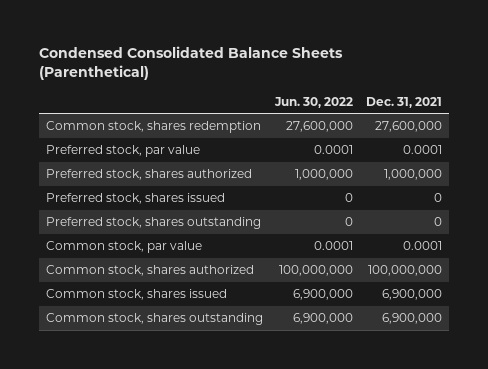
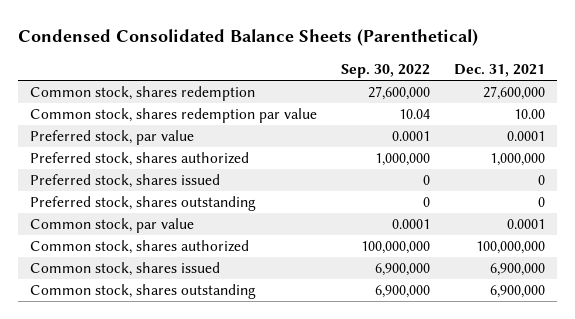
[274,96,354,108] Jun. 30, 2022 -> none
none -> [340,63,430,78] Sep. 30, 2022
none -> [29,108,317,124] Common stock, shares redemption par value

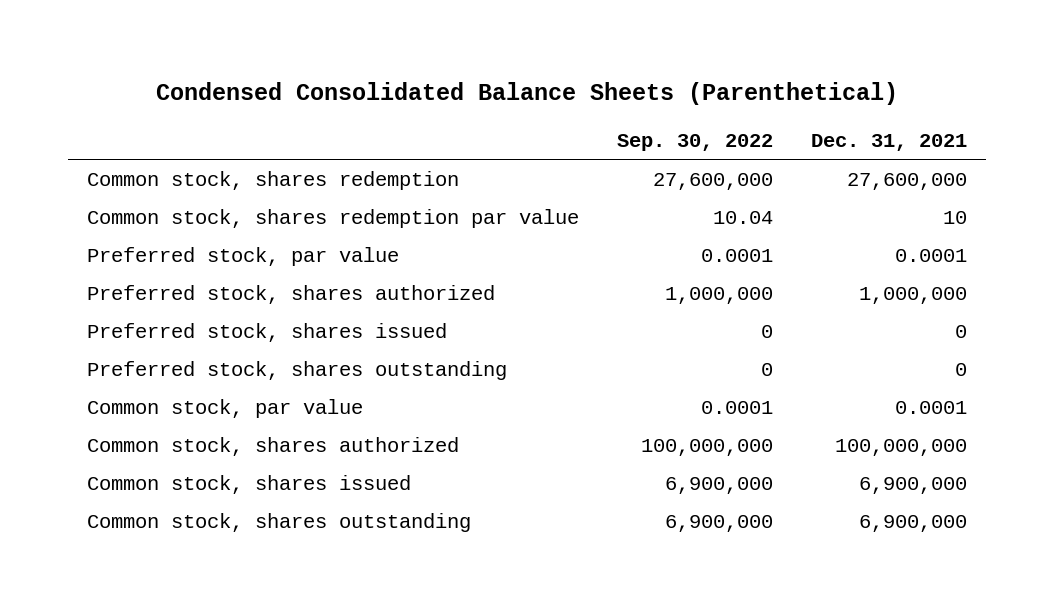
[513,109,545,120] 10.00 -> [943,210,968,224] 10

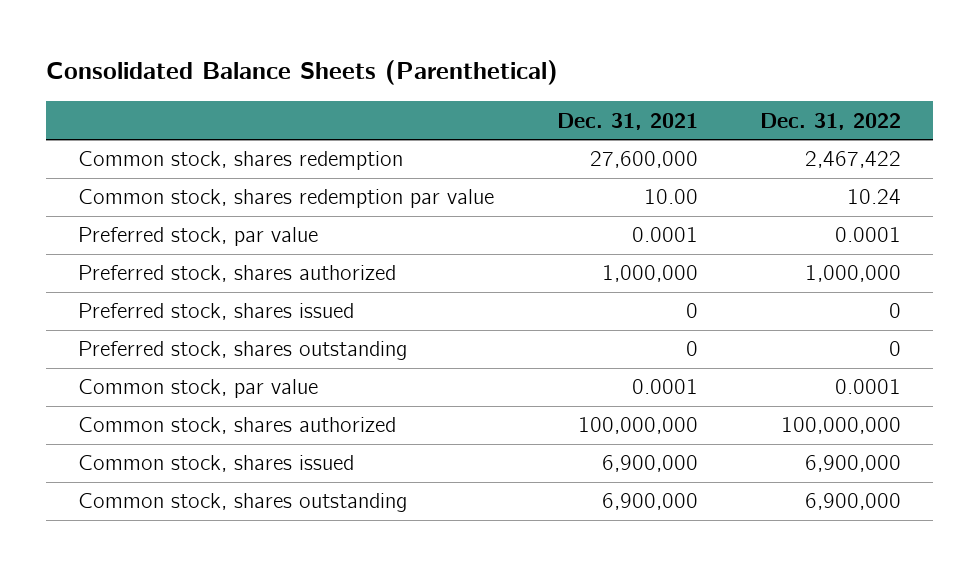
[156,82,899,106] Condensed Consolidated Balance Sheets (Parenthetical) -> [46,60,559,86] Consolidated Balance Sheets (Parenthetical)
[617,133,774,151] Sep. 30, 2022 -> none
none -> [760,112,902,130] Dec. 31, 2022
[943,210,968,224] 10 -> [643,189,698,205] 10.00

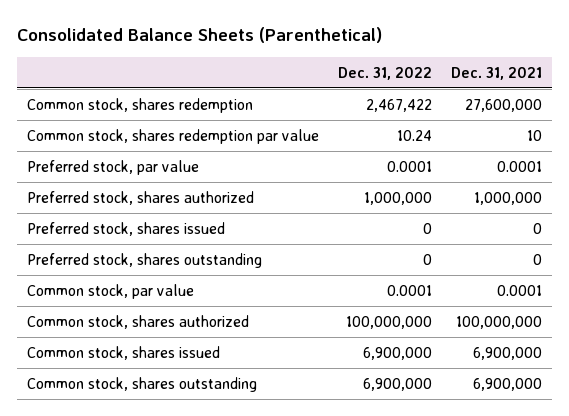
[643,189,698,205] 10.00 -> [527,129,543,141] 10

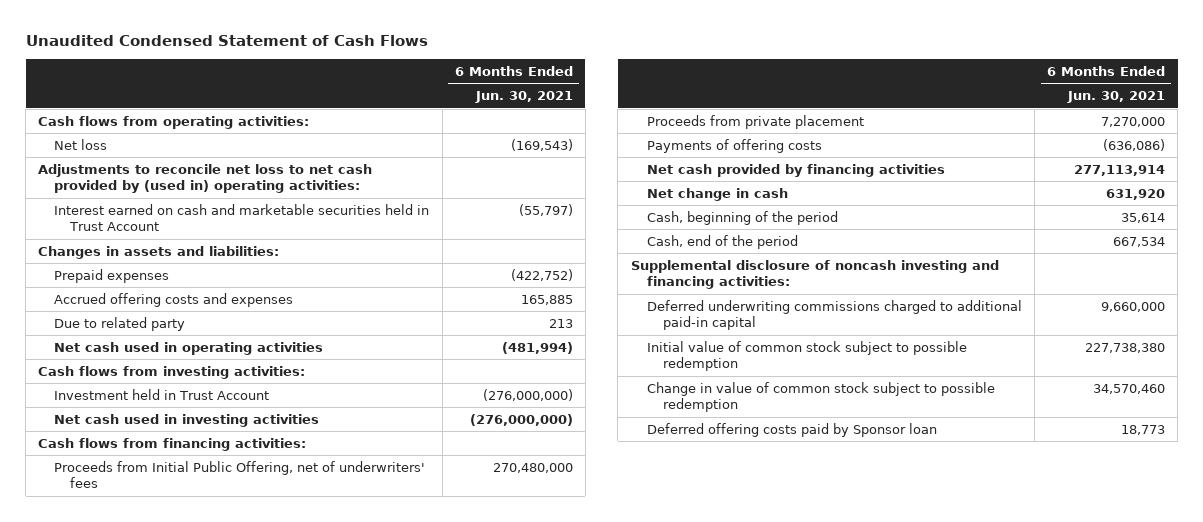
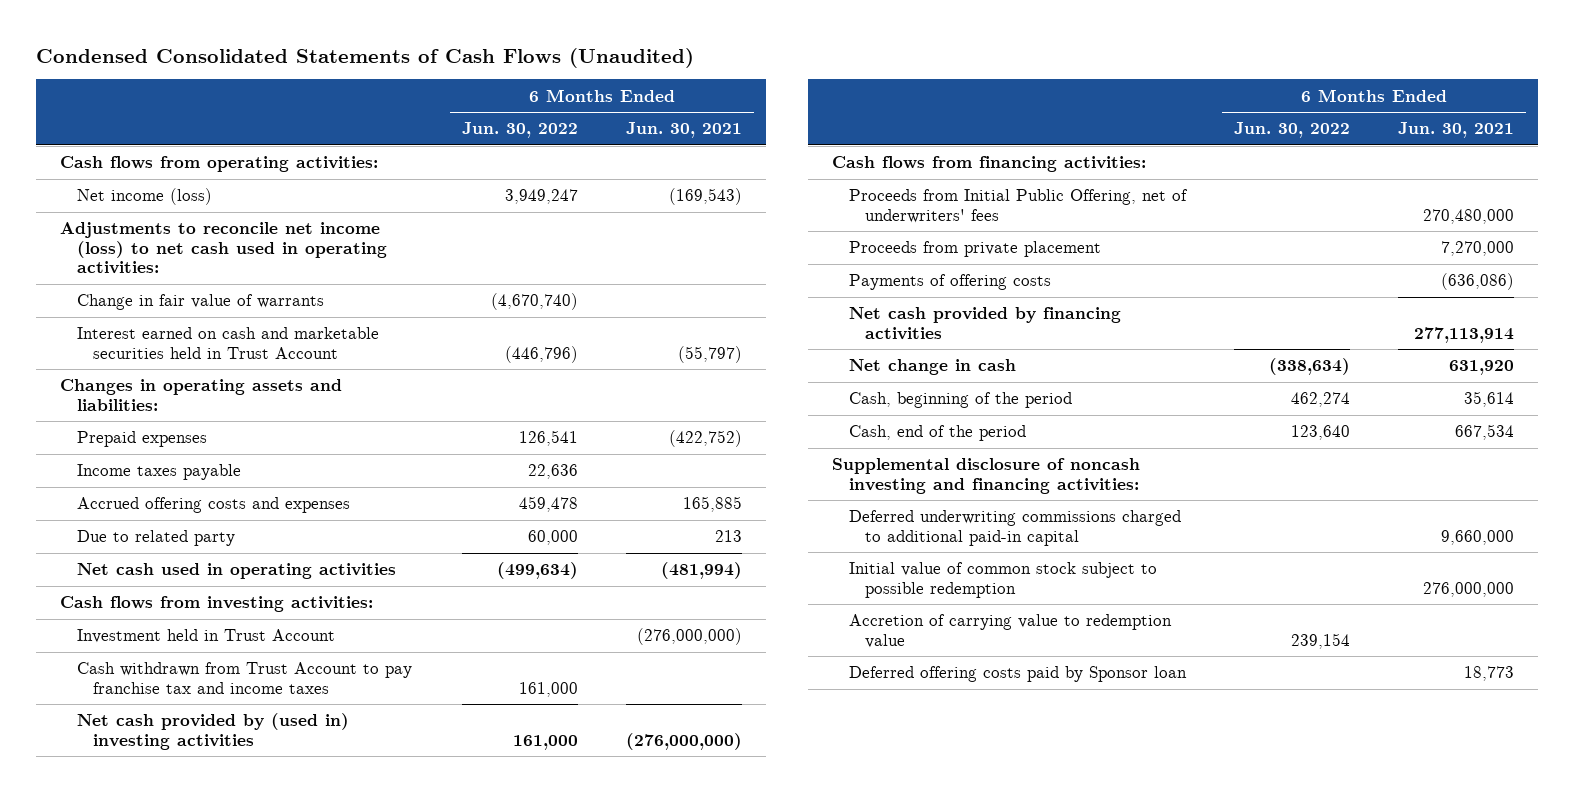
[25,34,428,46] Unaudited Condensed Statement of Cash Flows -> [36,47,695,68] Condensed Consolidated Statements of Cash Flows (Unaudited)
none -> [461,122,578,139] Jun. 30, 2022
[54,138,108,150] Net loss -> [76,188,212,206] Net income (loss)
[38,163,373,194] Adjustments to reconcile net loss to net cash provided by (used in) operating activities: -> [60,222,387,275] Adjustments to reconcile net income (loss) to net cash used in operating activities:
none -> [76,294,324,311] Change in fair value of warrants
[38,245,280,259] Changes in assets and liabilities: -> [60,379,343,411] Changes in operating assets and liabilities:
none -> [76,464,241,481] Income taxes payable
none -> [76,662,412,694] Cash withdrawn from Trust Account to pay franchise tax and income taxes
[54,413,320,427] Net cash used in investing activities -> [76,713,349,750] Net cash provided by (used in) investing activities
[646,381,995,413] Change in value of common stock subject to possible redemption -> none
[1084,342,1165,353] 227,738,380 -> [1423,581,1515,597] 276,000,000
none -> [848,614,1172,648] Accretion of carrying value to redemption value

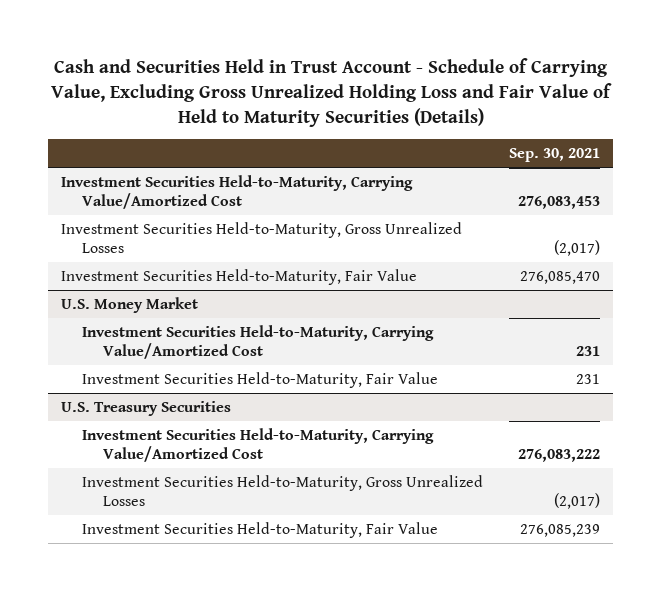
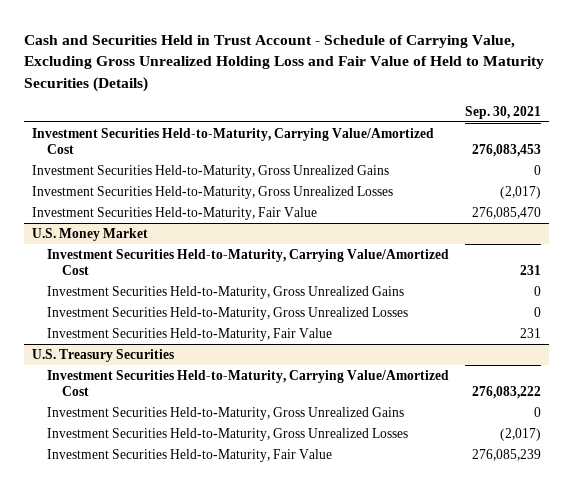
none -> [32,164,390,178] Investment Securities Held-to-Maturity, Gross Unrealized Gains
none -> [47,285,405,299] Investment Securities Held-to-Maturity, Gross Unrealized Gains
none -> [47,306,409,320] Investment Securities Held-to-Maturity, Gross Unrealized Losses
none -> [47,406,405,420] Investment Securities Held-to-Maturity, Gross Unrealized Gains

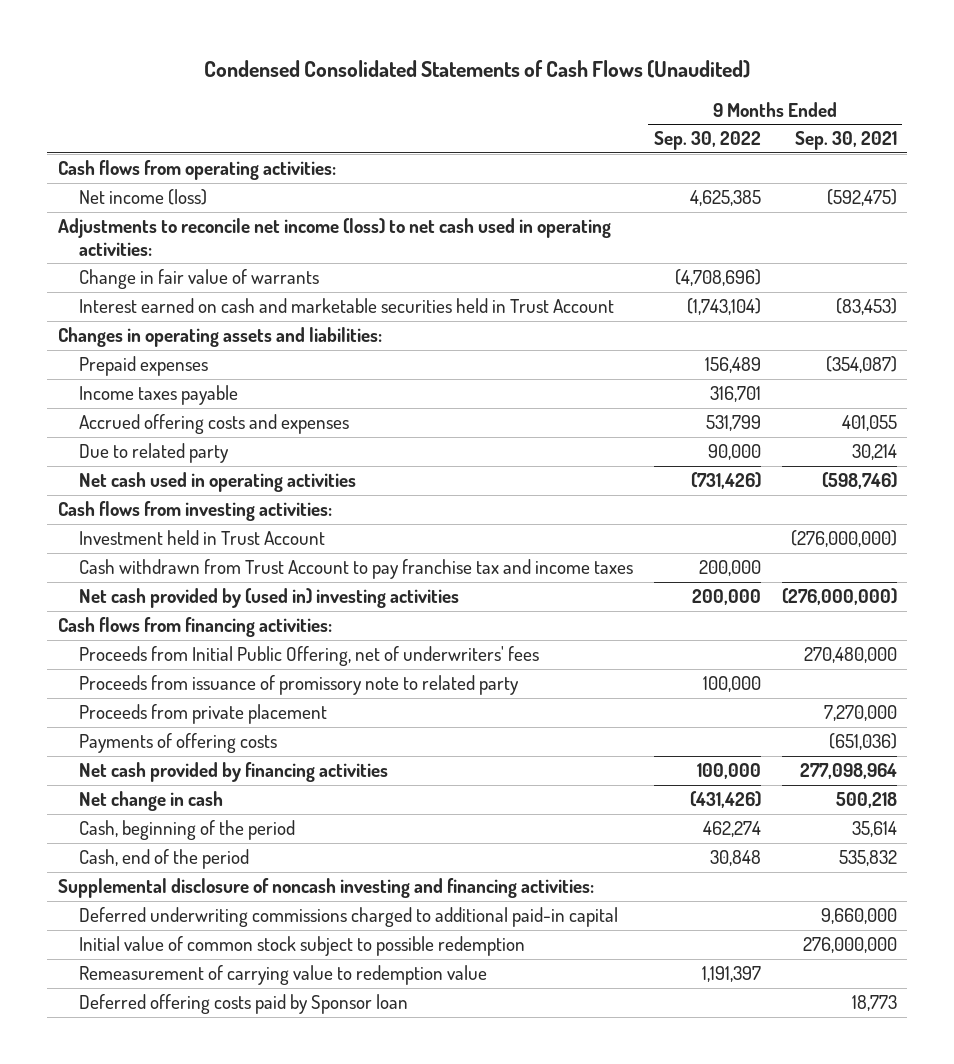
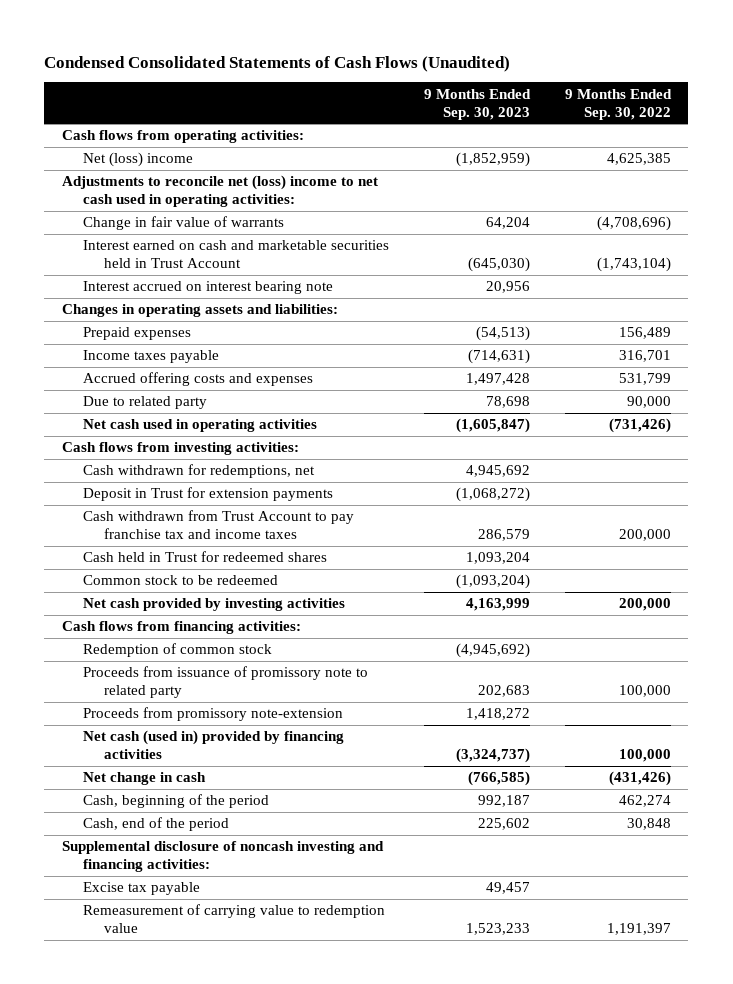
[794,131,897,151] Sep. 30, 2021 -> none
none -> [423,88,531,120] 9 Months Ended Sep. 30, 2023
[78,189,207,206] Net income (loss) -> [83,152,194,168] Net (loss) income
[57,218,611,257] Adjustments to reconcile net income (loss) to net cash used in operating activities: -> [61,175,378,208] Adjustments to reconcile net (loss) income to net cash used in operating activities:
none -> [83,281,334,295] Interest accrued on interest bearing note
[78,530,325,546] Investment held in Trust Account -> none
none -> [83,464,316,479] Cash withdrawn for redemptions, net
none -> [83,487,334,502] Deposit in Trust for extension payments
none -> [83,551,328,563] Cash held in Trust for redeemed shares
none -> [83,575,279,586] Common stock to be redeemed
[78,588,459,609] Net cash provided by (used in) investing activities -> [83,598,346,612] Net cash provided by investing activities
[78,646,539,667] Proceeds from Initial Public Offering, net of underwriters' fees -> none
none -> [83,643,273,658] Redemption of common stock
[78,704,327,725] Proceeds from private placement -> none
[78,733,277,754] Payments of offering costs -> none
none -> [83,707,344,722] Proceeds from promissory note-extension
[78,762,388,783] Net cash provided by financing activities -> [83,730,345,760] Net cash (used in) provided by financing activities
[78,907,618,928] Deferred underwriting commissions charged to additional paid-in capital -> none
[78,936,525,957] Initial value of common stock subject to possible redemption -> none
none -> [83,882,201,896] Excise tax payable
[78,994,408,1015] Deferred offering costs paid by Sponsor loan -> none

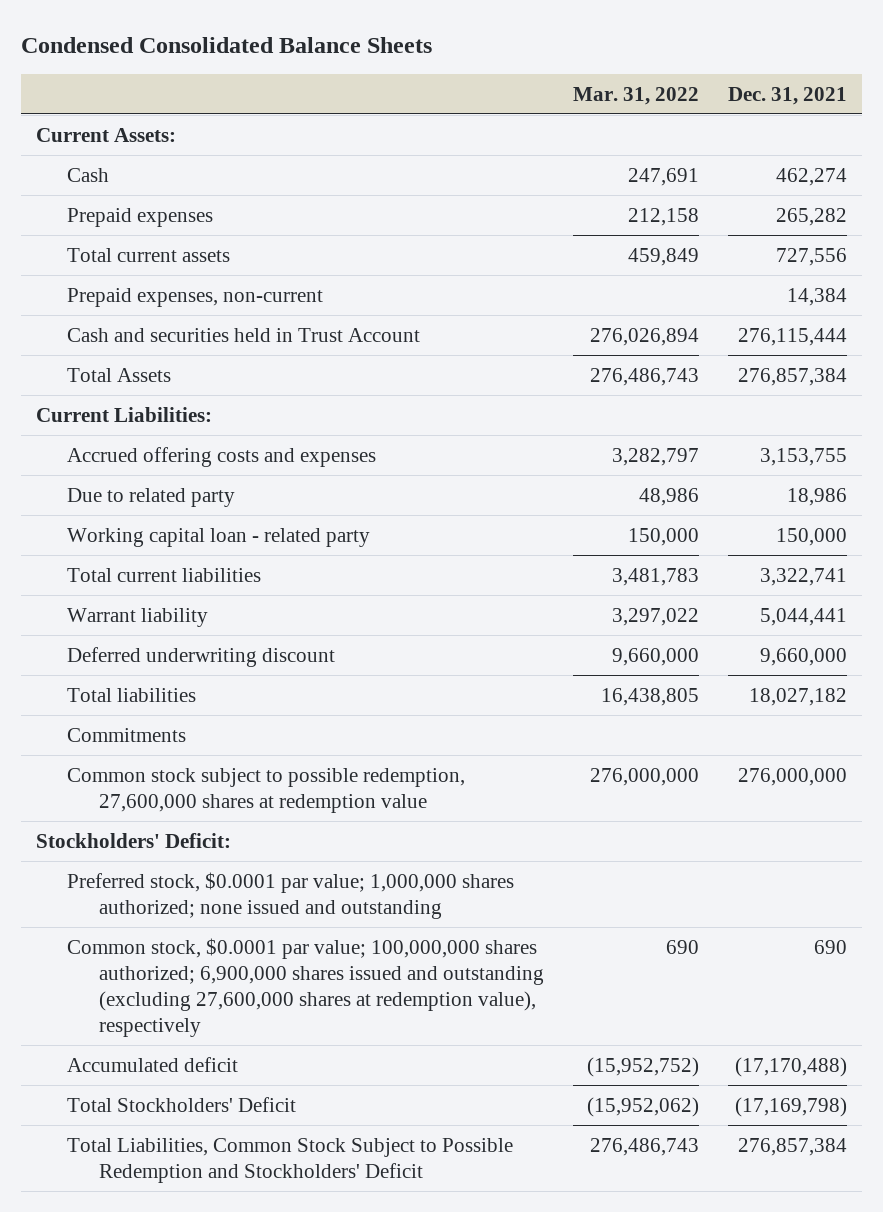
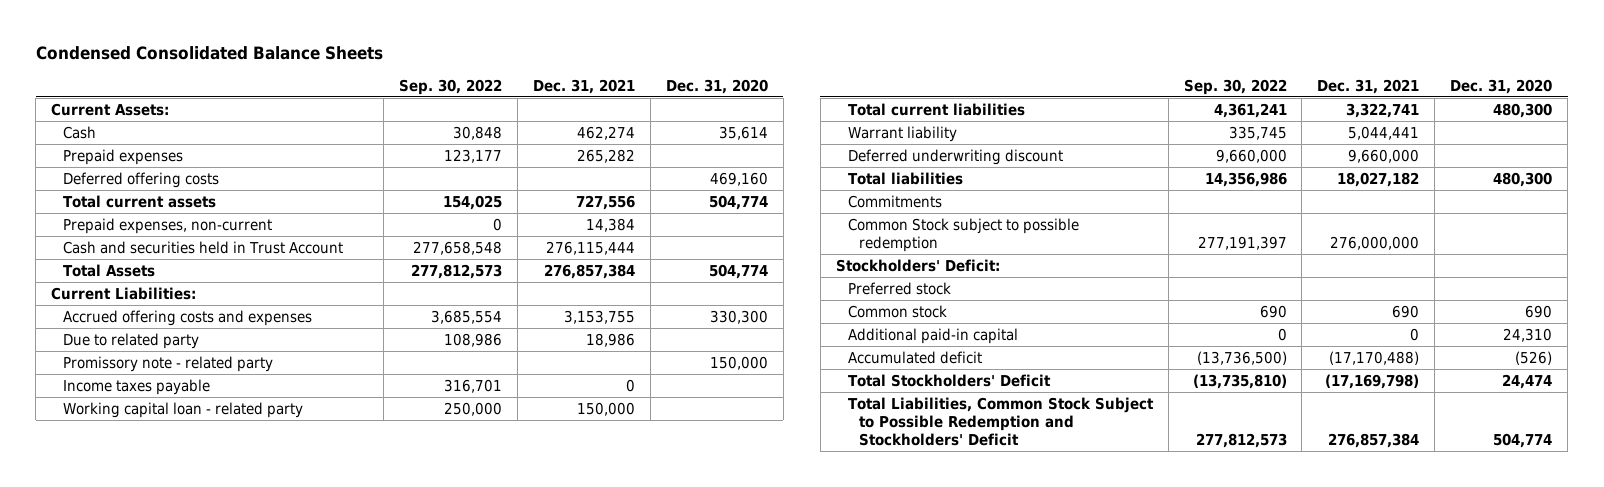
[573,86,700,105] Mar. 31, 2022 -> none
none -> [399,78,503,95] Sep. 30, 2022
none -> [665,78,768,94] Dec. 31, 2020
none -> [63,171,220,188] Deferred offering costs
none -> [63,355,274,372] Promissory note - related party
none -> [63,378,211,395] Income taxes payable
[67,767,466,813] Common stock subject to possible redemption, 27,600,000 shares at redemption value -> [847,217,1079,253] Common Stock subject to possible redemption
[67,871,515,919] Preferred stock, $0.0001 par value; 1,000,000 shares authorized; none issued and outstanding -> [847,281,951,295] Preferred stock
[67,937,544,1038] Common stock, $0.0001 par value; 100,000,000 shares authorized; 6,900,000 shares issued and outstanding (excluding 27,600,000 shares at redemption value), respectively -> [847,304,947,318] Common stock
none -> [847,327,1018,344] Additional paid-in capital

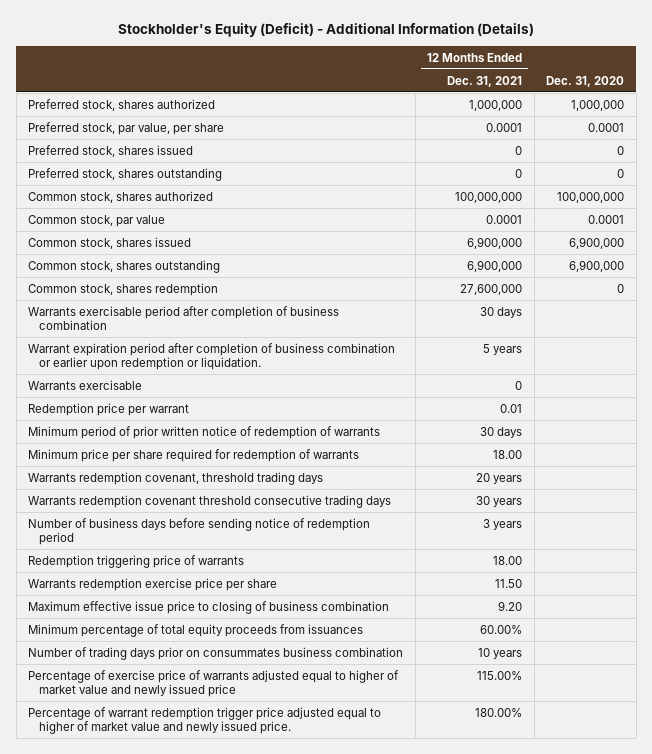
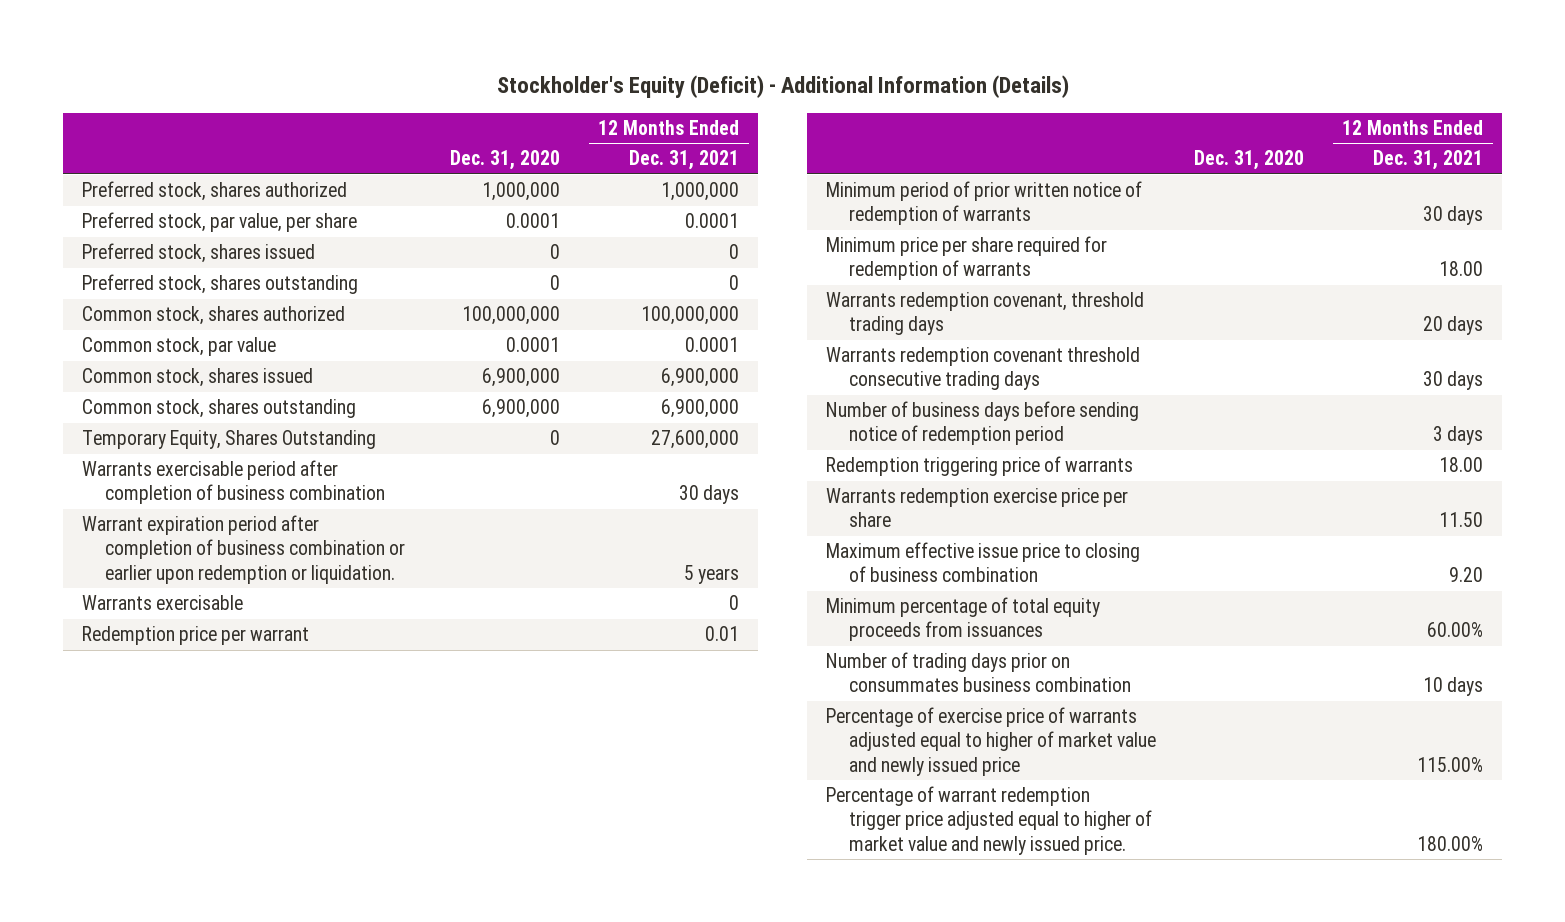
[28,282,219,296] Common stock, shares redemption -> [82,430,377,450] Temporary Equity, Shares Outstanding
[476,472,523,484] 20 years -> [1423,316,1484,336] 20 days
[476,495,523,507] 30 years -> [1423,371,1484,391] 30 days
[483,518,523,530] 3 years -> [1433,426,1484,446] 3 days
[478,647,523,659] 10 years -> [1423,677,1484,697] 10 days

